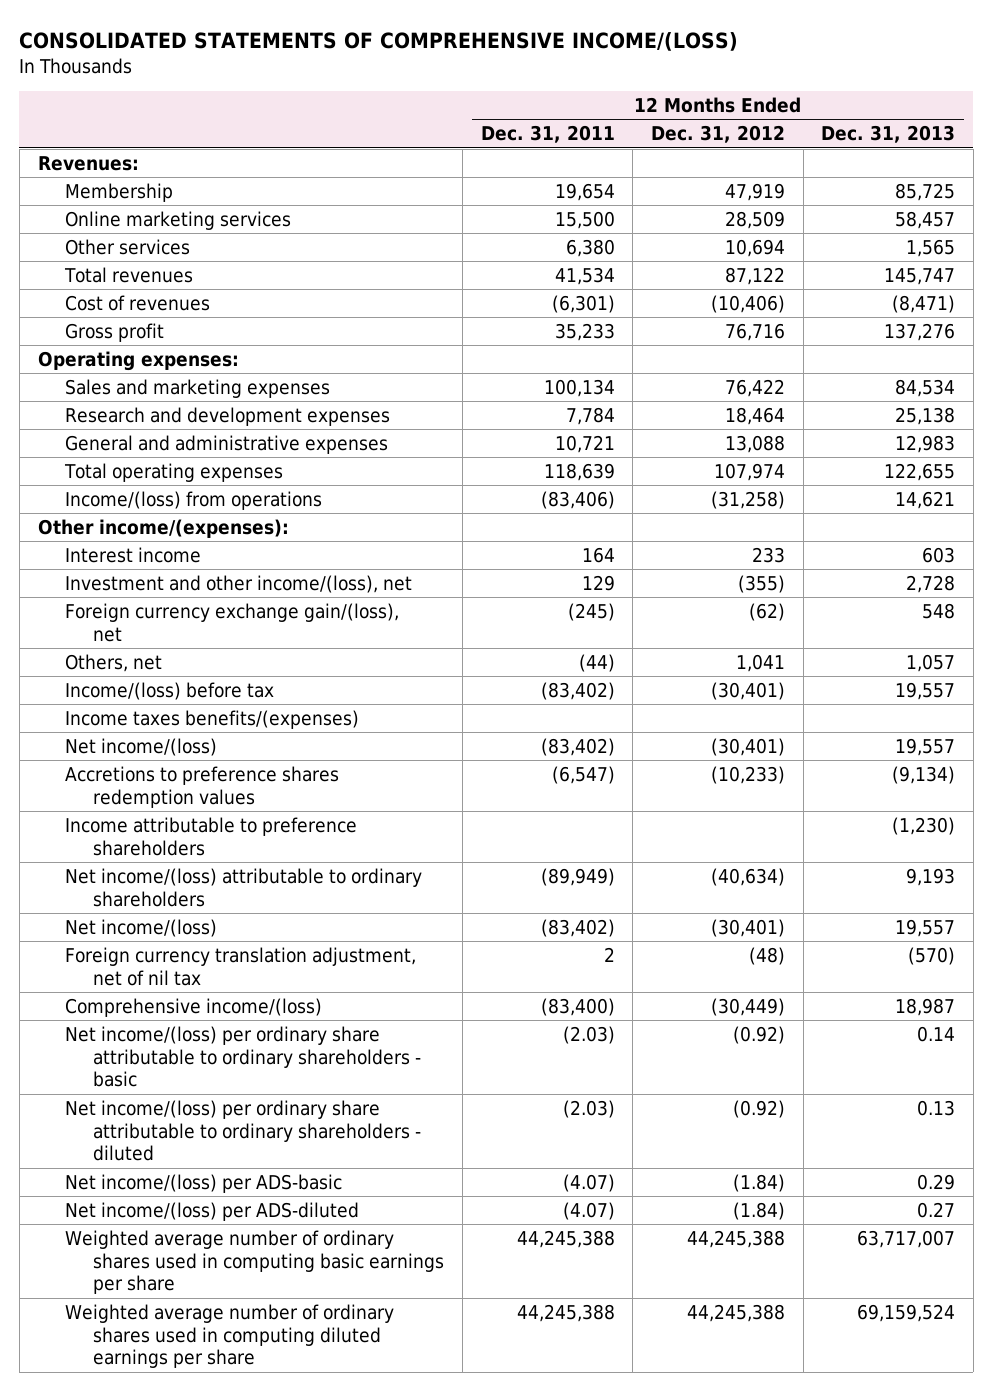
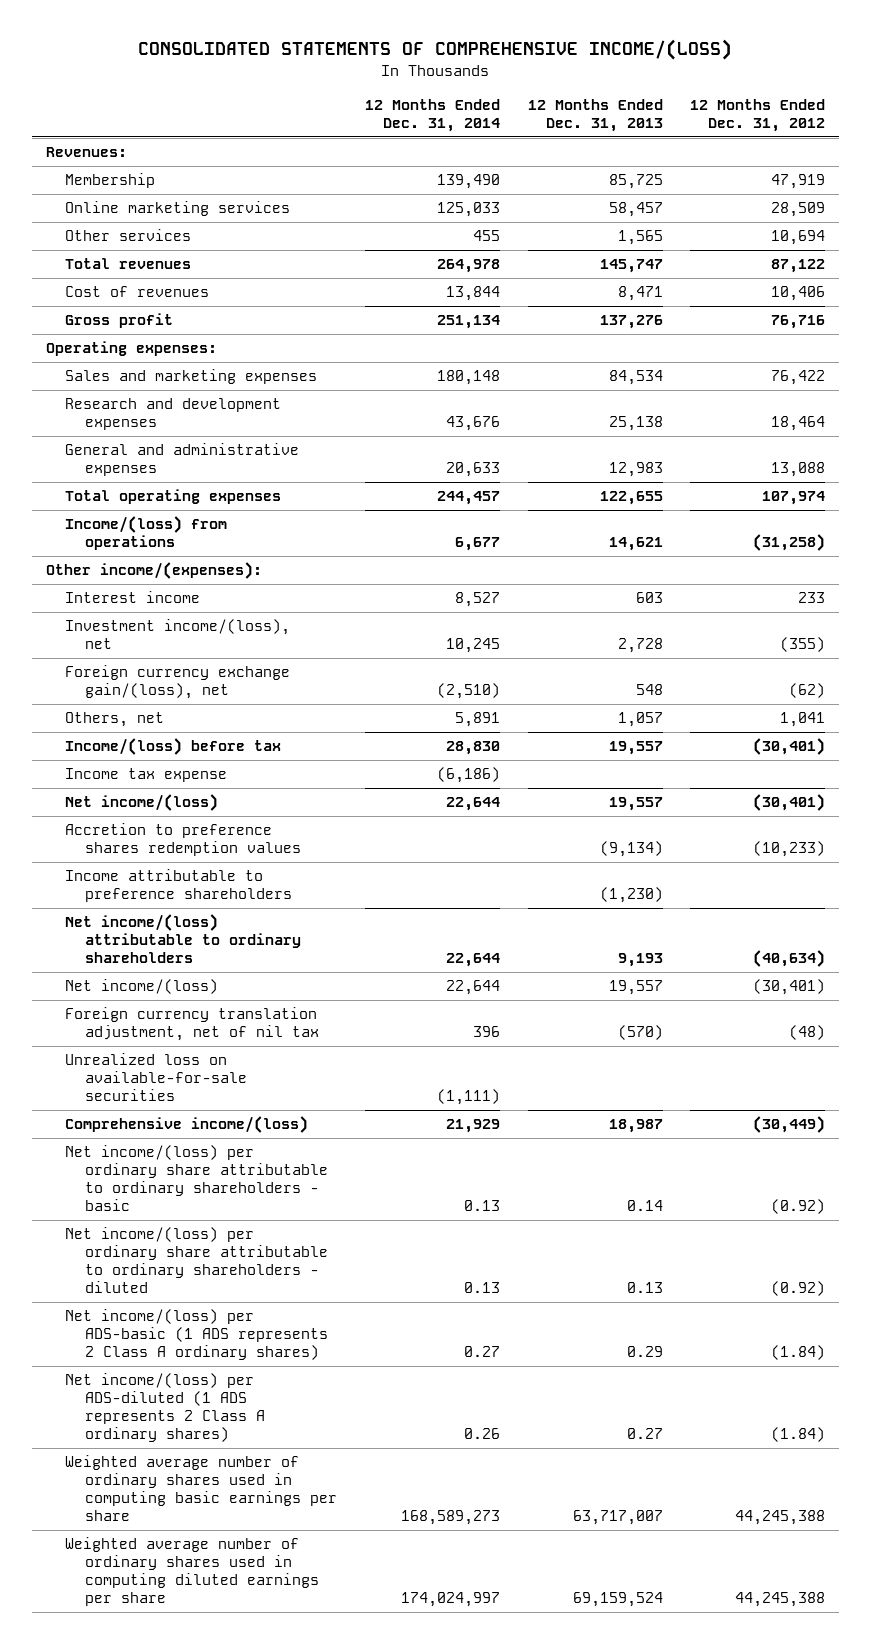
[480,125,615,144] Dec. 31, 2011 -> none
none -> [364,99,500,133] 12 Months Ended Dec. 31, 2014
[710,294,785,313] (10,406) -> [771,286,826,302] 10,406
[892,294,956,313] (8,471) -> [617,286,663,302] 8,471
[65,574,413,593] Investment and other income/(loss), net -> [65,619,291,650] Investment income/(loss), net
[65,709,360,729] Income taxes benefits/(expenses) -> [65,768,228,783] Income tax expense
[65,765,340,808] Accretions to preference shares redemption values -> [65,823,302,857] Accretion to preference shares redemption values
none -> [65,1053,248,1102] Unrealized loss on available-for-sale securities
[65,1173,343,1193] Net income/(loss) per ADS-basic -> [65,1309,329,1361] Net income/(loss) per ADS-basic (1 ADS represents 2 Class A ordinary shares)
[65,1201,360,1221] Net income/(loss) per ADS-diluted -> [65,1373,266,1443] Net income/(loss) per ADS-diluted (1 ADS represents 2 Class A ordinary shares)

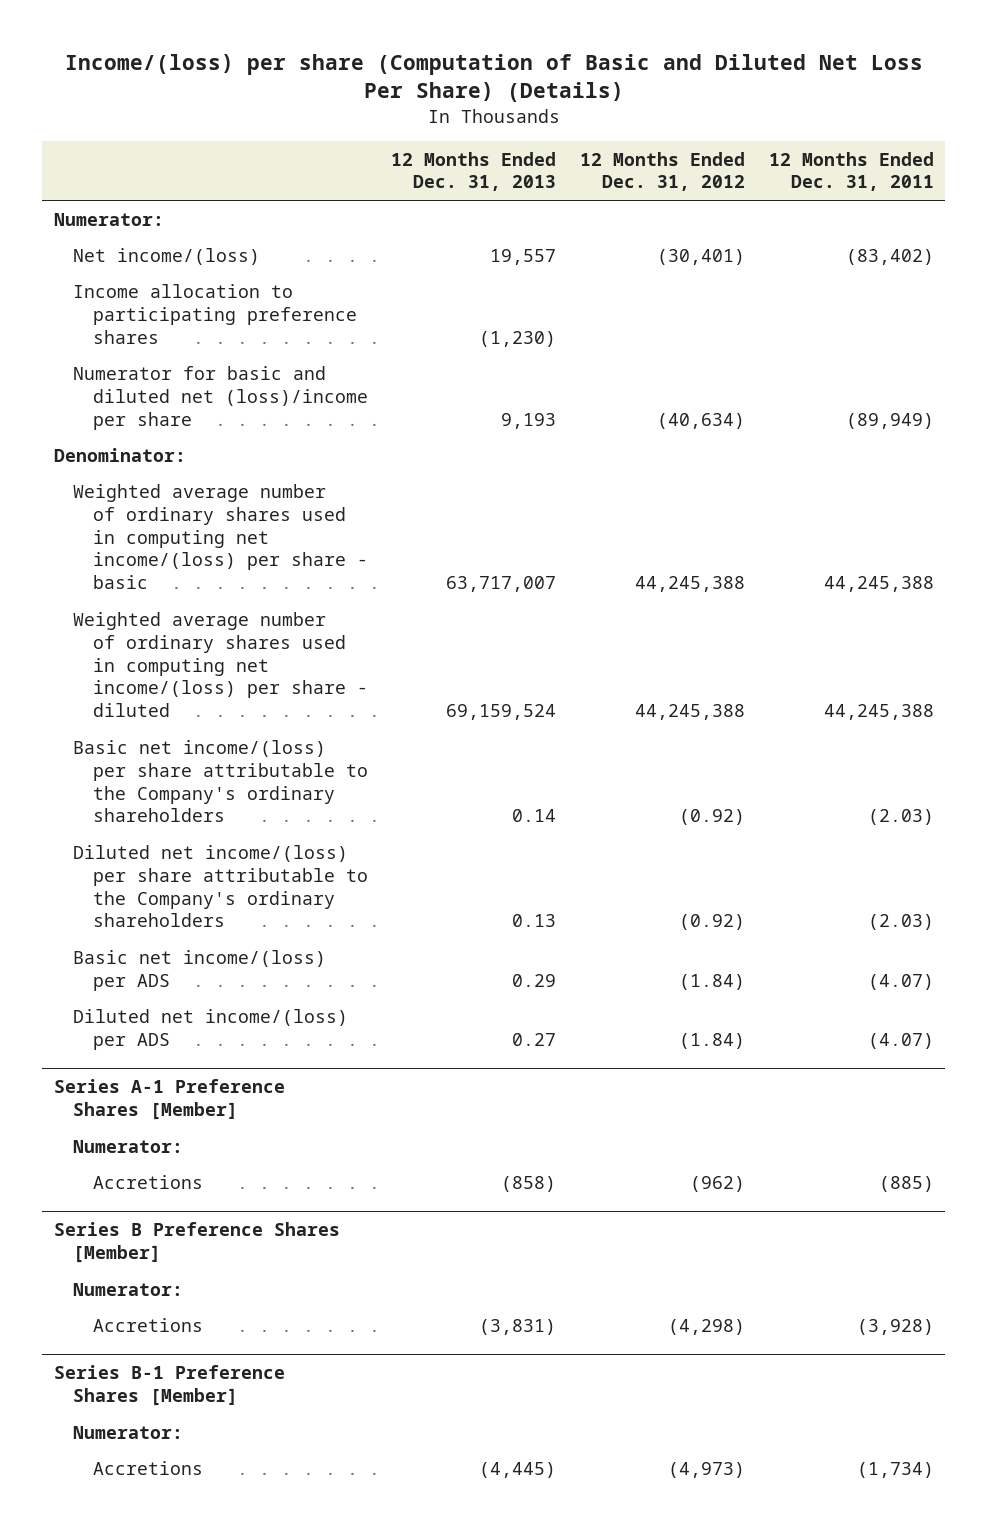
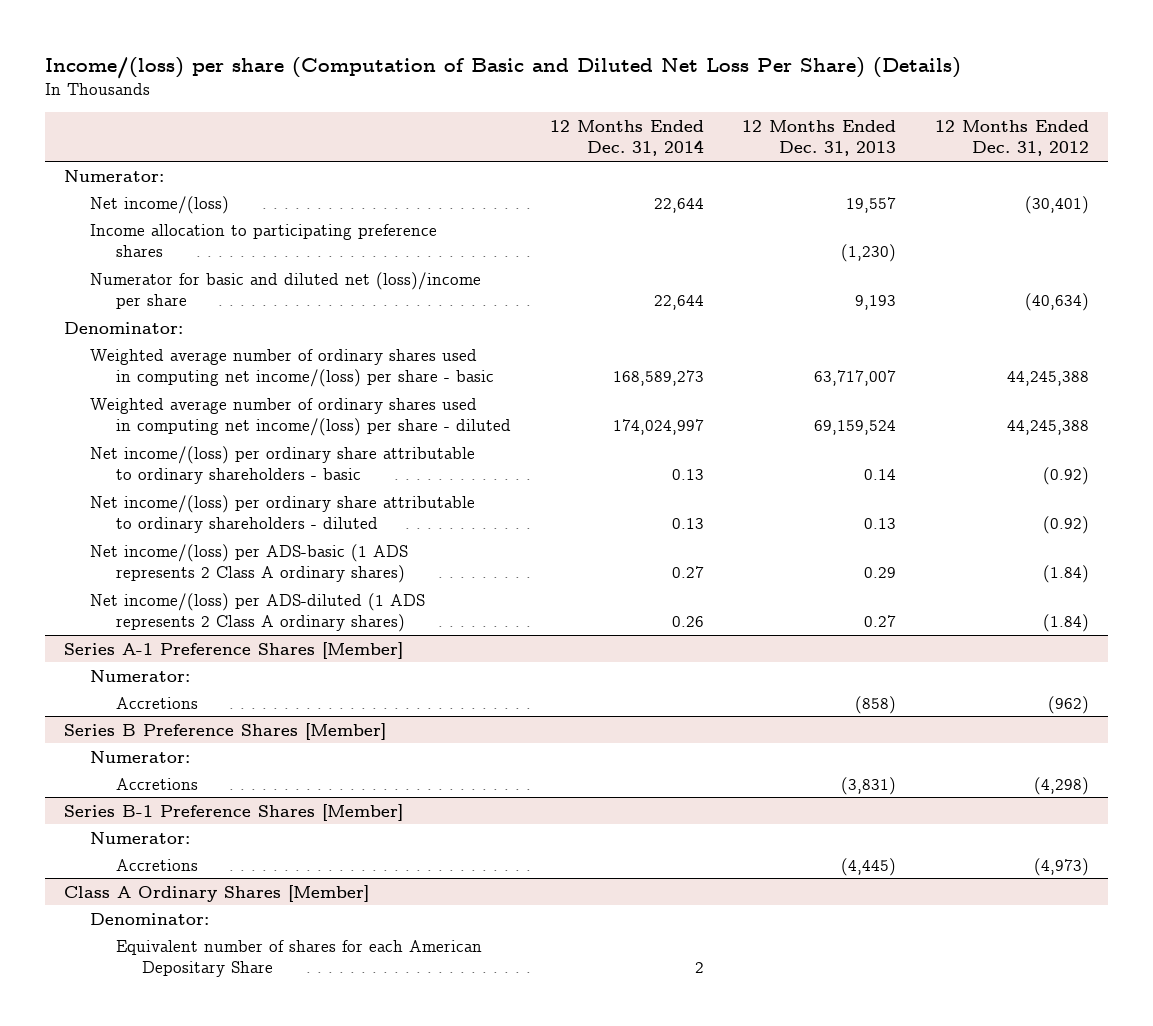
[768,151,934,192] 12 Months Ended Dec. 31, 2011 -> none
none -> [549,119,704,157] 12 Months Ended Dec. 31, 2014
[73,739,368,823] Basic net income/(loss) per share attributable to the Company's ordinary shareholders -> [90,445,476,485] Net income/(loss) per ordinary share attributable to ordinary shareholders - basic
[73,844,368,928] Diluted net income/(loss) per share attributable to the Company's ordinary shareholders -> [90,494,476,534] Net income/(loss) per ordinary share attributable to ordinary shareholders - diluted
[73,949,327,991] Basic net income/(loss) per ADS -> [90,543,409,584] Net income/(loss) per ADS-basic (1 ADS represents 2 Class A ordinary shares)
[73,1008,349,1050] Diluted net income/(loss) per ADS -> [90,592,426,633] Net income/(loss) per ADS-diluted (1 ADS represents 2 Class A ordinary shares)
none -> [64,884,370,902] Class A Ordinary Shares [Member]
none -> [90,912,210,925] Denominator:
none -> [116,939,483,978] Equivalent number of shares for each American Depositary Share

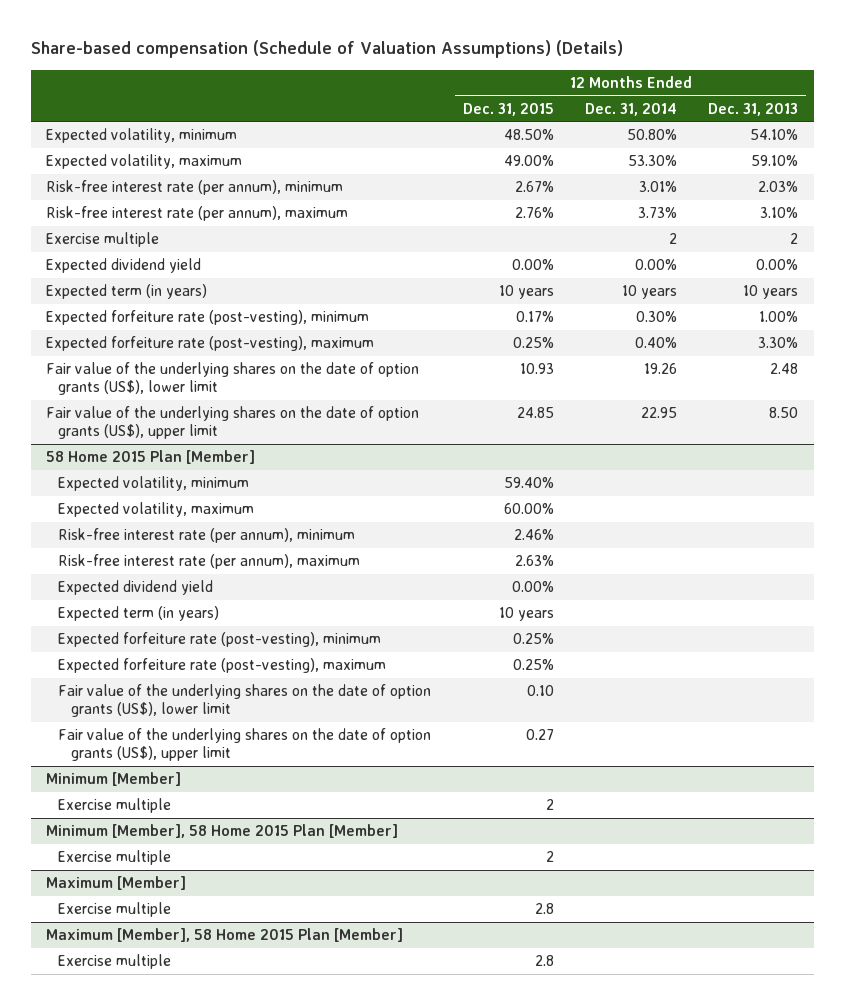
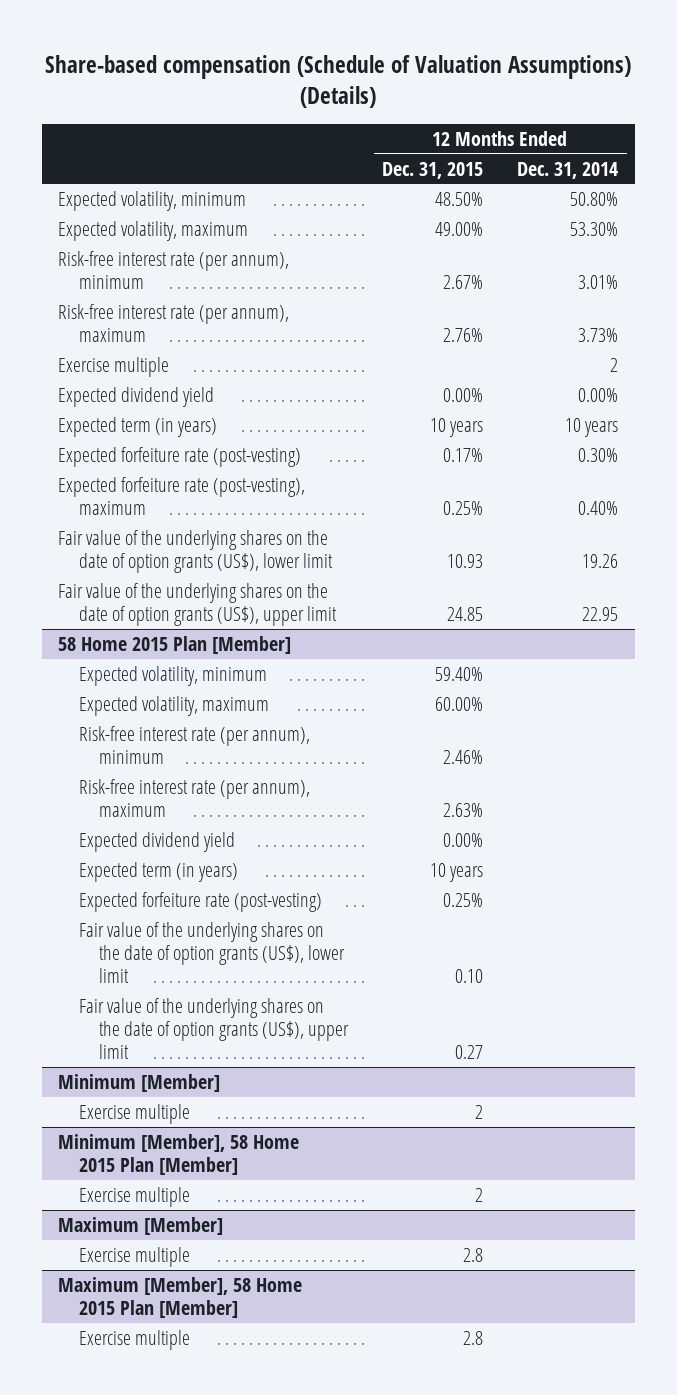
[708,102,799,116] Dec. 31, 2013 -> none
[46,310,370,326] Expected forfeiture rate (post-vesting), minimum -> [58,446,302,467] Expected forfeiture rate (post-vesting)
[58,658,387,674] Expected forfeiture rate (post-vesting), maximum -> none
[58,632,382,648] Expected forfeiture rate (post-vesting), minimum -> [78,891,322,912] Expected forfeiture rate (post-vesting)

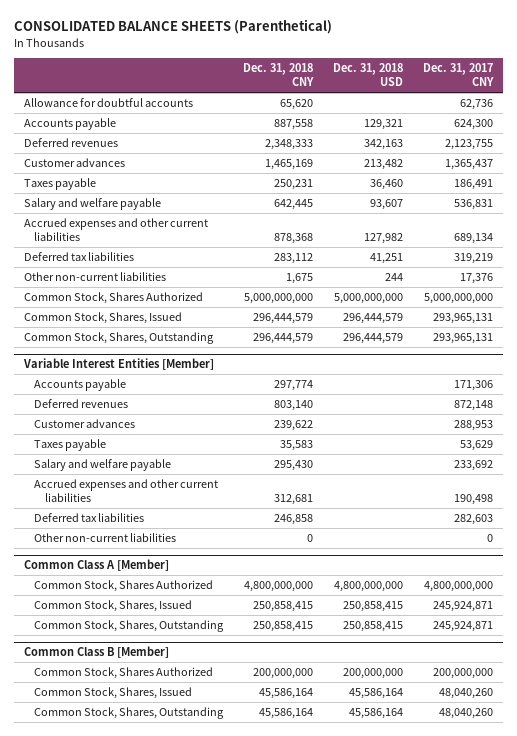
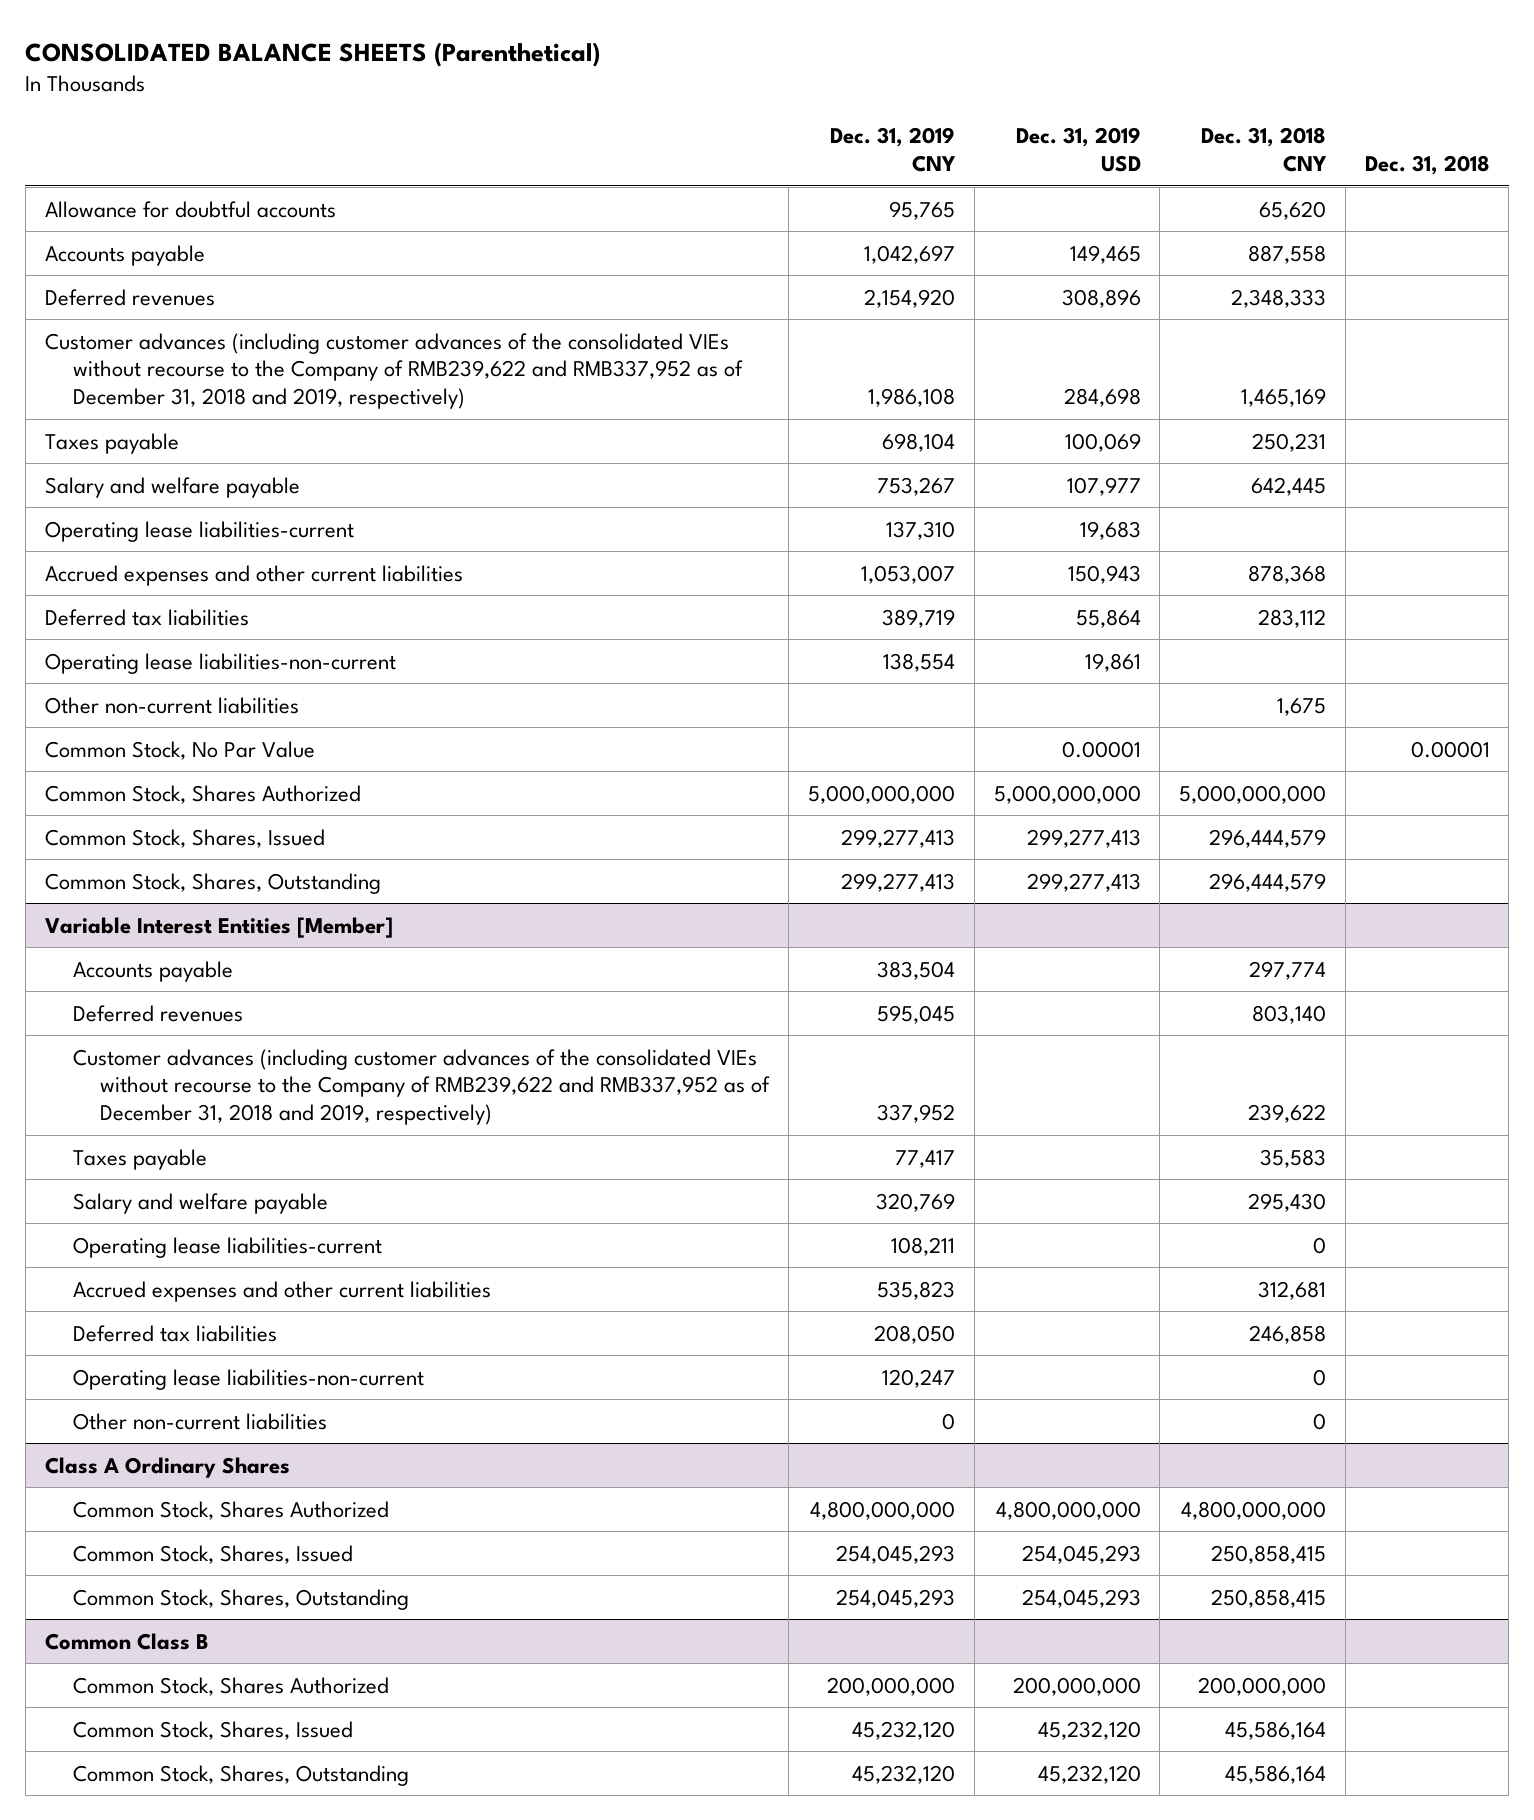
[333,62,404,87] Dec. 31, 2018 USD -> none
[422,62,494,87] Dec. 31, 2017 CNY -> none
none -> [830,127,957,173] Dec. 31, 2019 CNY
none -> [1015,127,1141,173] Dec. 31, 2019 USD
none -> [1364,155,1490,176] Dec. 31, 2018
[23,158,125,168] Customer advances -> [44,332,743,410] Customer advances (including customer advances of the consolidated VIEs without recourse to the Company of RMB239,622 and RMB337,952 as of December 31, 2018 and 2019, respectively)
none -> [44,520,354,542] Operating lease liabilities-current
none -> [44,652,396,674] Operating lease liabilities-non-current
none -> [44,740,315,760] Common Stock, No Par Value
[34,419,136,429] Customer advances -> [72,1048,771,1126] Customer advances (including customer advances of the consolidated VIEs without recourse to the Company of RMB239,622 and RMB337,952 as of December 31, 2018 and 2019, respectively)
none -> [72,1236,382,1258] Operating lease liabilities-current
none -> [72,1368,424,1390] Operating lease liabilities-non-current
[23,559,169,572] Common Class A [Member] -> [44,1456,290,1478] Class A Ordinary Shares
[23,646,169,659] Common Class B [Member] -> [44,1632,209,1650] Common Class B

